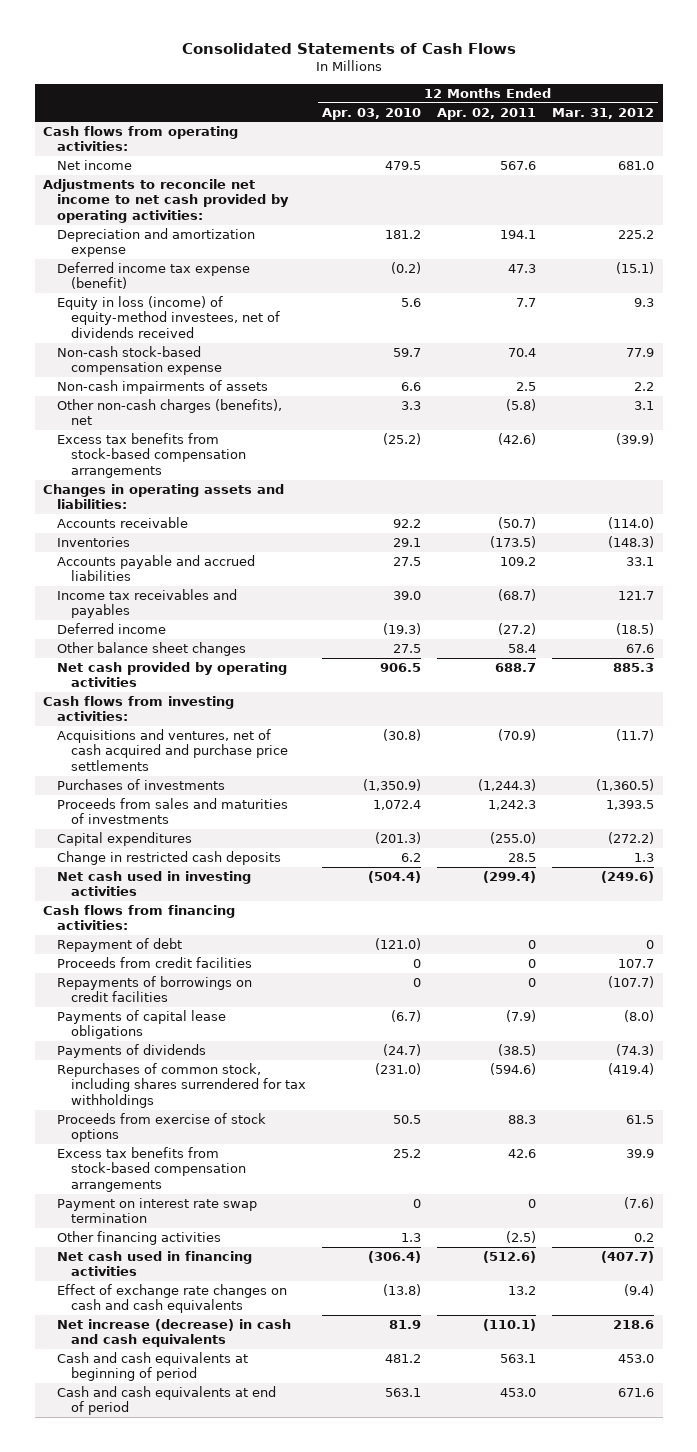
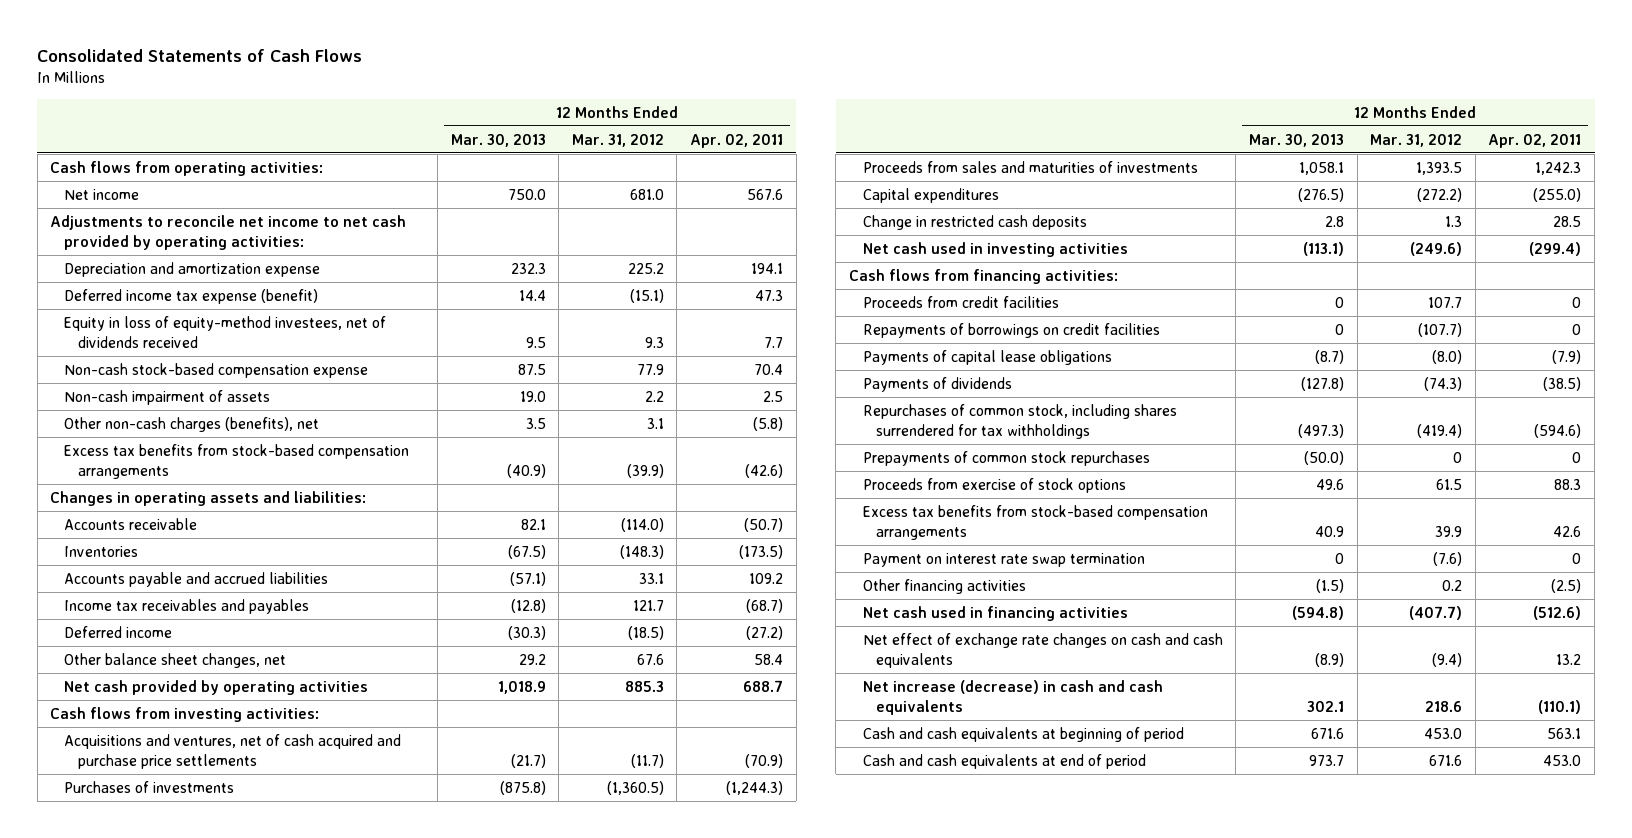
[321,107,421,120] Apr. 03, 2010 -> none
none -> [450,133,546,147] Mar. 30, 2013
[56,295,280,338] Equity in loss (income) of equity-method investees, net of dividends received -> [64,315,387,349] Equity in loss of equity-method investees, net of dividends received
[56,379,268,394] Non-cash impairments of assets -> [64,389,271,405] Non-cash impairment of assets
[56,641,246,656] Other balance sheet changes -> [64,652,287,668] Other balance sheet changes, net
[56,937,182,952] Repayment of debt -> none
none -> [862,450,1150,466] Prepayments of common stock repurchases
[56,1283,287,1314] Effect of exchange rate changes on cash and cash equivalents -> [862,632,1223,669] Net effect of exchange rate changes on cash and cash equivalents

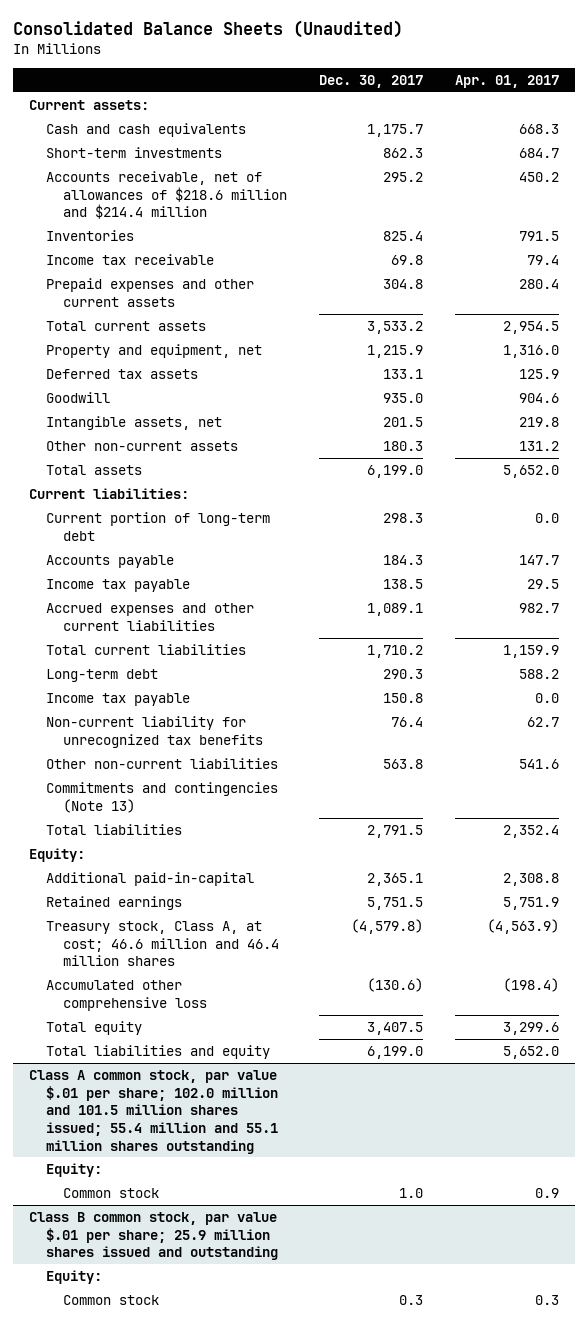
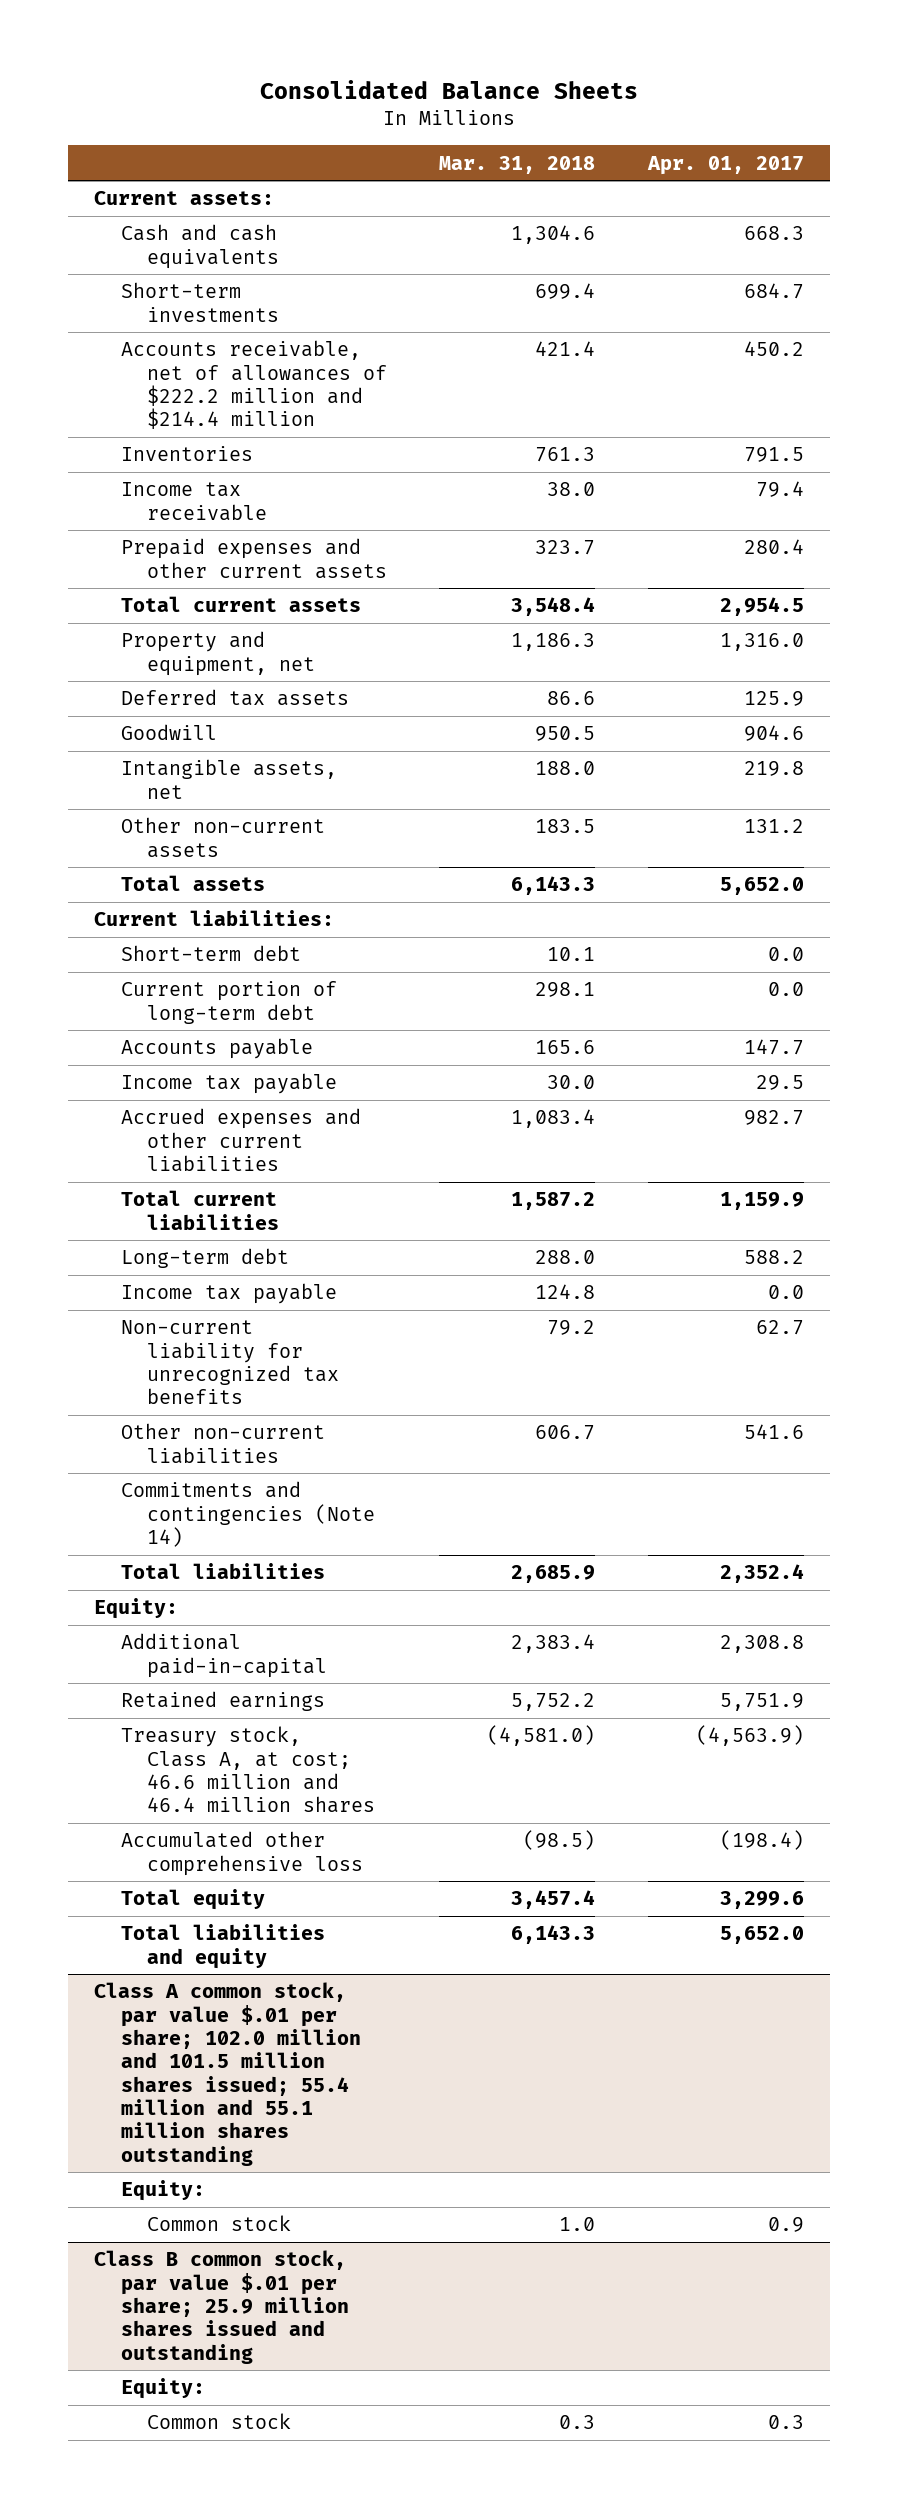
[12,19,403,38] Consolidated Balance Sheets (Unaudited) -> [260,79,639,99] Consolidated Balance Sheets
[318,75,423,89] Dec. 30, 2017 -> none
none -> [439,155,596,174] Mar. 31, 2018
[45,171,287,220] Accounts receivable, net of allowances of $218.6 million and $214.4 million -> [120,340,387,430] Accounts receivable, net of allowances of $222.2 million and $214.4 million
none -> [120,945,301,962] Short-term debt
[45,782,278,813] Commitments and contingencies (Note 13) -> [120,1481,375,1548] Commitments and contingencies (Note 14)

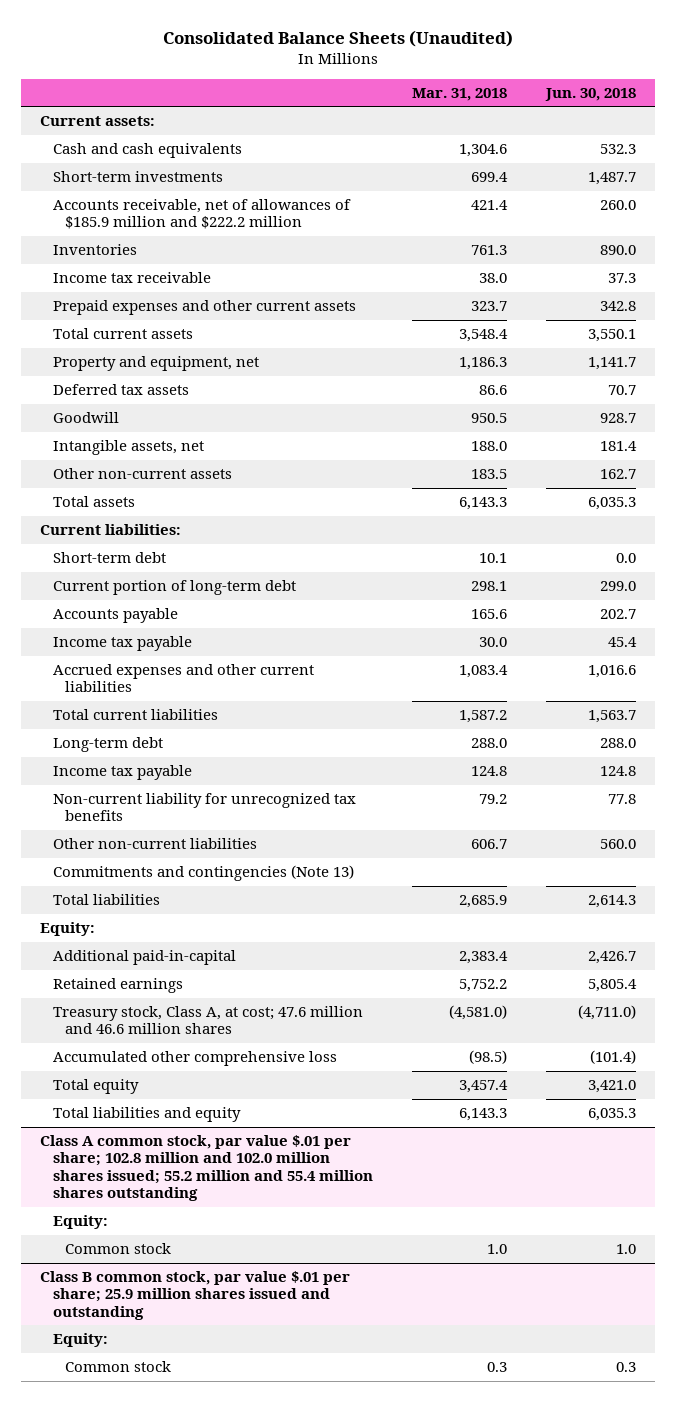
[260,79,639,99] Consolidated Balance Sheets -> [163,29,514,47] Consolidated Balance Sheets (Unaudited)
[647,155,805,175] Apr. 01, 2017 -> none
none -> [544,87,636,101] Jun. 30, 2018
[120,340,387,430] Accounts receivable, net of allowances of $222.2 million and $214.4 million -> [52,199,351,230] Accounts receivable, net of allowances of $185.9 million and $222.2 million
[120,1481,375,1548] Commitments and contingencies (Note 14) -> [52,865,354,882] Commitments and contingencies (Note 13)
[120,1726,375,1814] Treasury stock, Class A, at cost; 46.6 million and 46.4 million shares -> [52,1006,363,1035] Treasury stock, Class A, at cost; 47.6 million and 46.6 million shares
[94,1982,361,2166] Class A common stock, par value $.01 per share; 102.0 million and 101.5 million shares issued; 55.4 million and 55.1 million shares outstanding -> [40,1135,373,1202] Class A common stock, par value $.01 per share; 102.8 million and 102.0 million shares issued; 55.2 million and 55.4 million shares outstanding

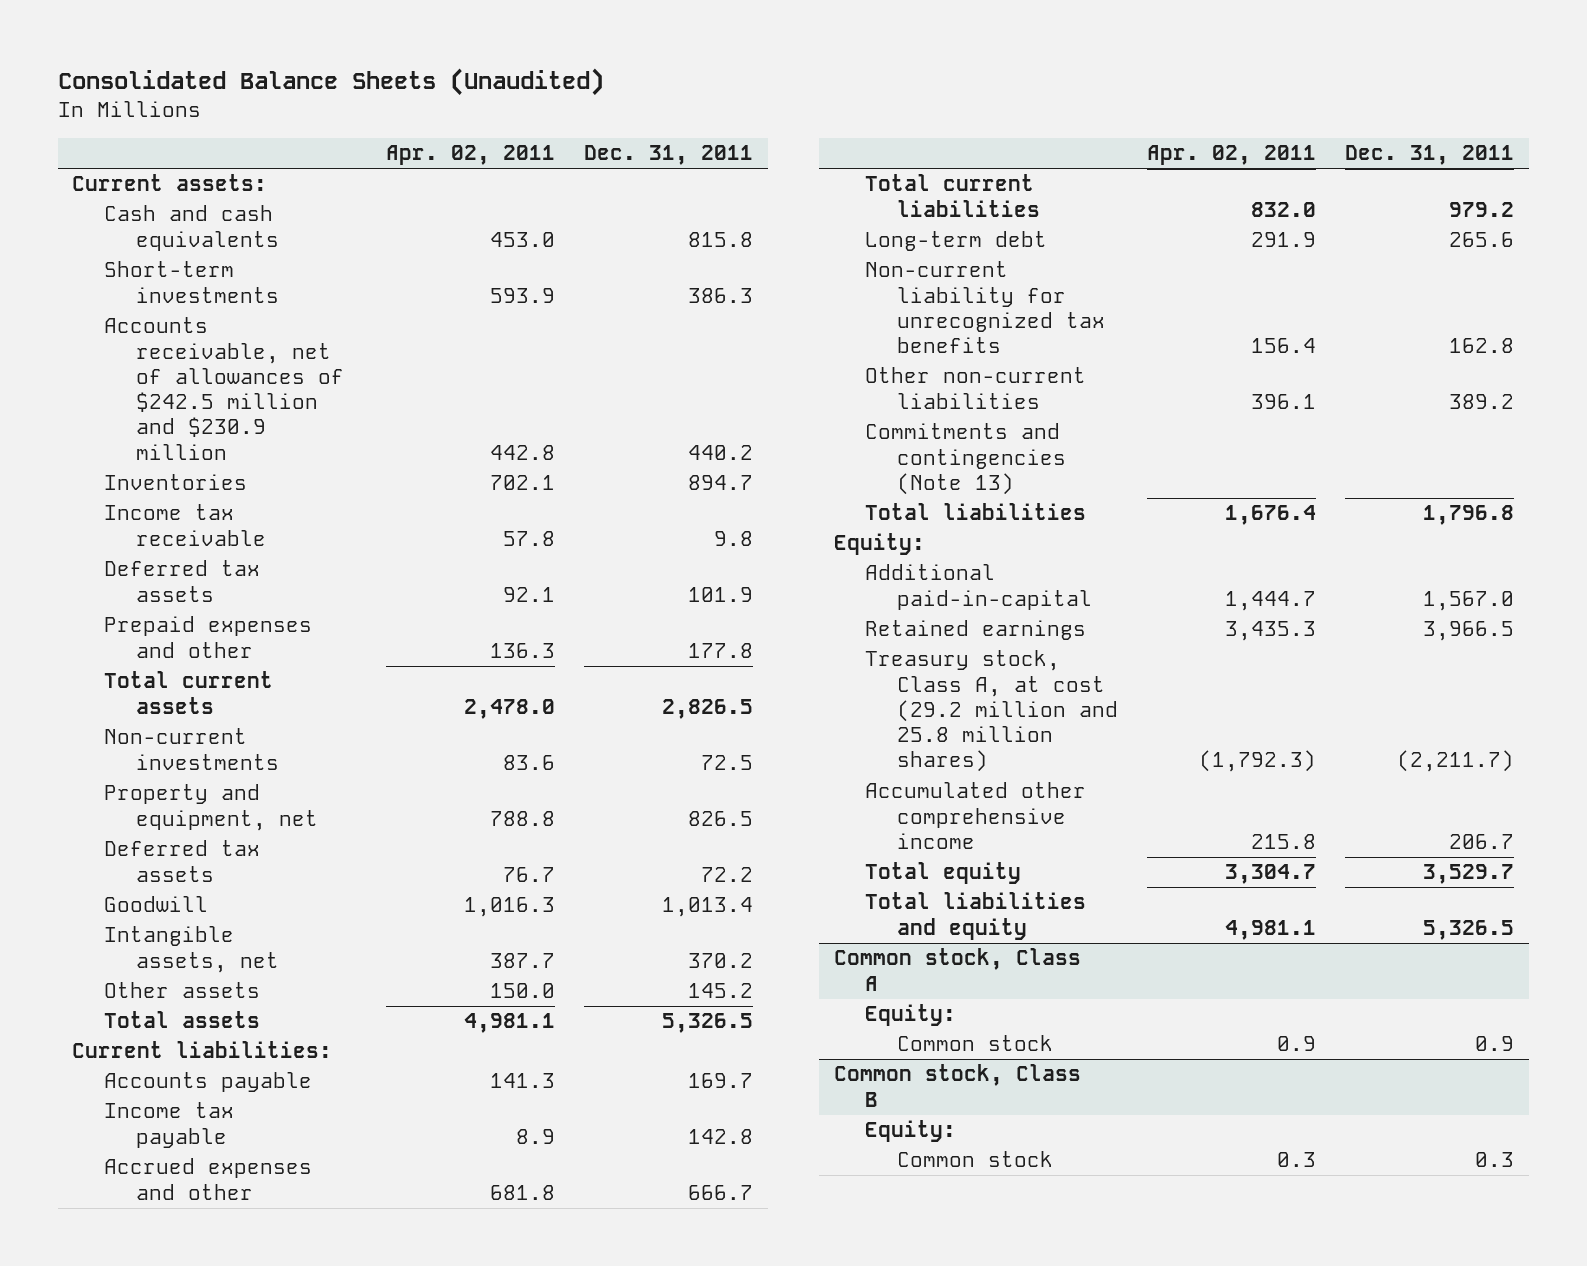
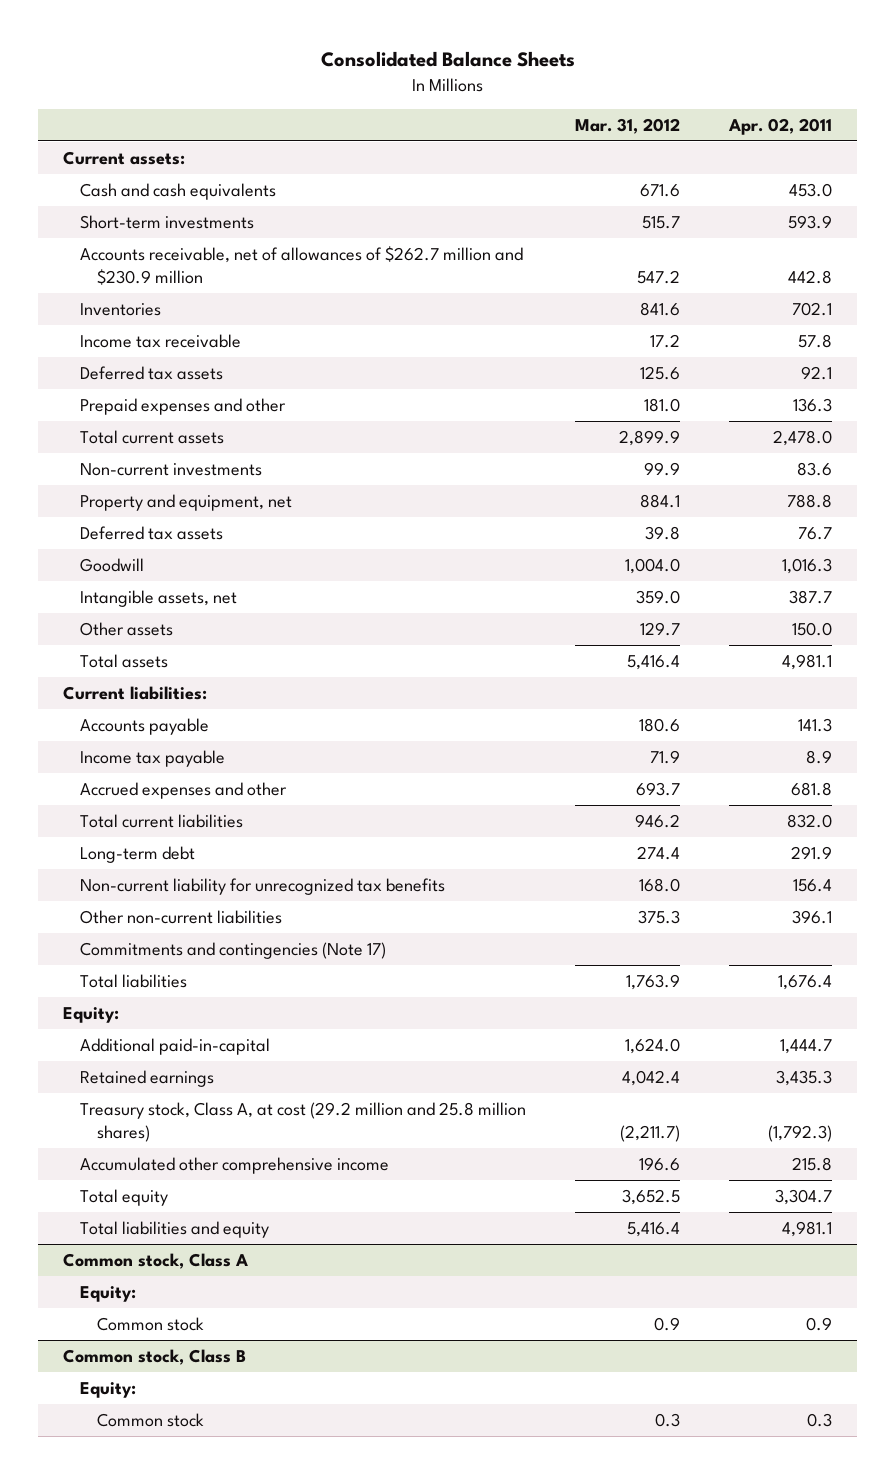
[57,68,604,97] Consolidated Balance Sheets (Unaudited) -> [320,51,575,68] Consolidated Balance Sheets
[584,144,754,165] Dec. 31, 2011 -> none
none -> [575,117,681,134] Mar. 31, 2012
[103,317,344,460] Accounts receivable, net of allowances of $242.5 million and $230.9 million -> [80,246,524,286] Accounts receivable, net of allowances of $262.7 million and $230.9 million
[865,423,1066,495] Commitments and contingencies (Note 13) -> [80,942,387,960] Commitments and contingencies (Note 17)

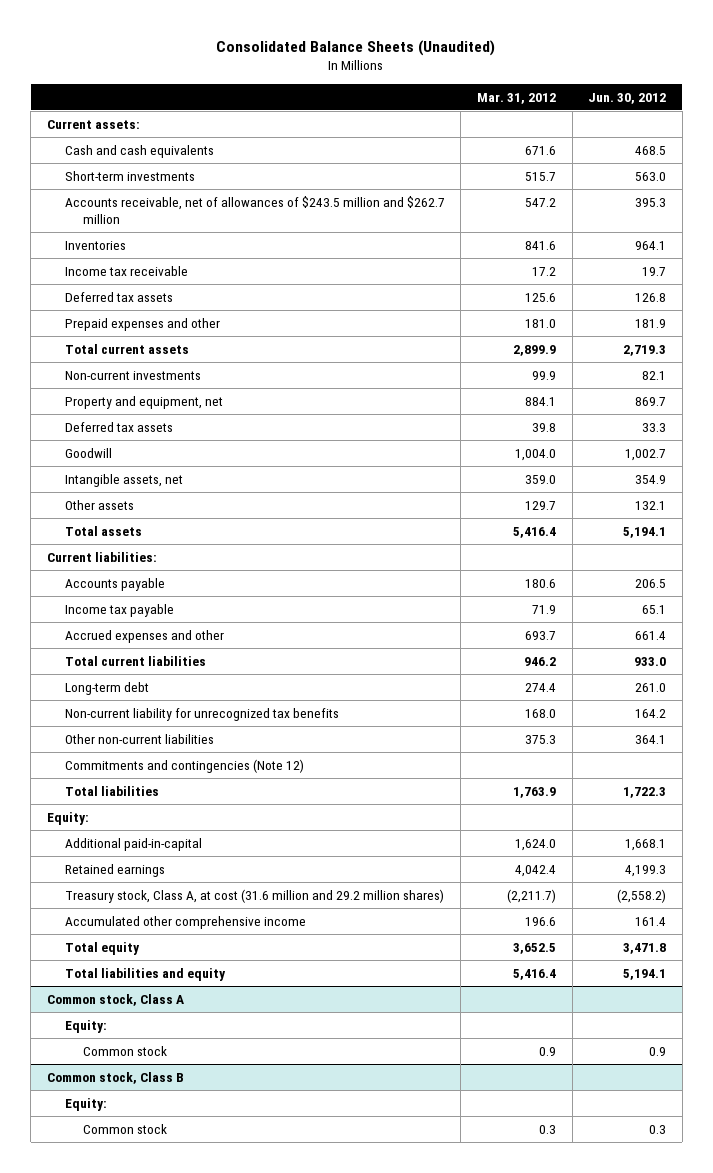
[320,51,575,68] Consolidated Balance Sheets -> [216,39,496,56] Consolidated Balance Sheets (Unaudited)
[728,117,833,135] Apr. 02, 2011 -> none
none -> [588,92,667,104] Jun. 30, 2012
[80,246,524,286] Accounts receivable, net of allowances of $262.7 million and $230.9 million -> [64,196,445,225] Accounts receivable, net of allowances of $243.5 million and $262.7 million
[80,942,387,960] Commitments and contingencies (Note 17) -> [64,759,304,774] Commitments and contingencies (Note 12)
[80,1102,527,1143] Treasury stock, Class A, at cost (29.2 million and 25.8 million shares) -> [64,889,444,904] Treasury stock, Class A, at cost (31.6 million and 29.2 million shares)

